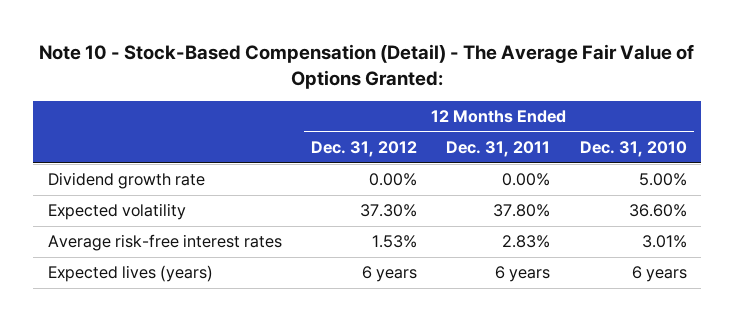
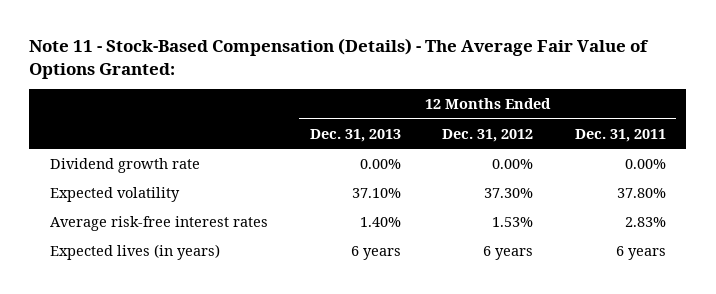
[39,43,695,89] Note 10 - Stock-Based Compensation (Detail) - The Average Fair Value of Options Granted: -> [29,38,650,79] Note 11 - Stock-Based Compensation (Details) - The Average Fair Value of Options Granted:
[579,141,687,158] Dec. 31, 2010 -> none
none -> [309,128,401,142] Dec. 31, 2013
[47,265,213,283] Expected lives (years) -> [50,243,221,260] Expected lives (in years)

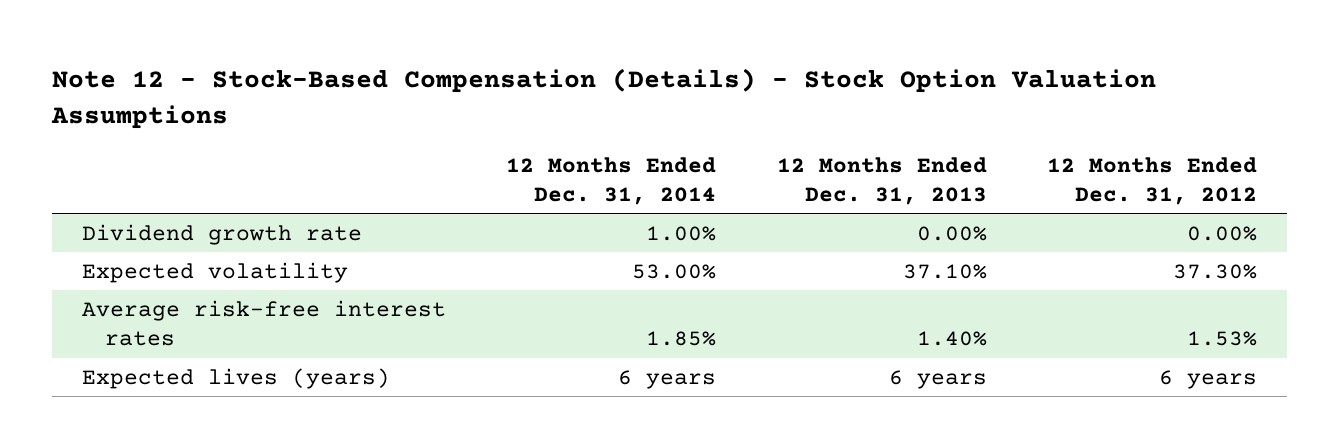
[29,38,650,79] Note 11 - Stock-Based Compensation (Details) - The Average Fair Value of Options Granted: -> [50,68,1156,129] Note 12 - Stock-Based Compensation (Details) - Stock Option Valuation Assumptions
[574,128,666,142] Dec. 31, 2011 -> none
none -> [506,156,717,206] 12 Months Ended Dec. 31, 2014
[50,243,221,260] Expected lives (in years) -> [81,367,390,389] Expected lives (years)

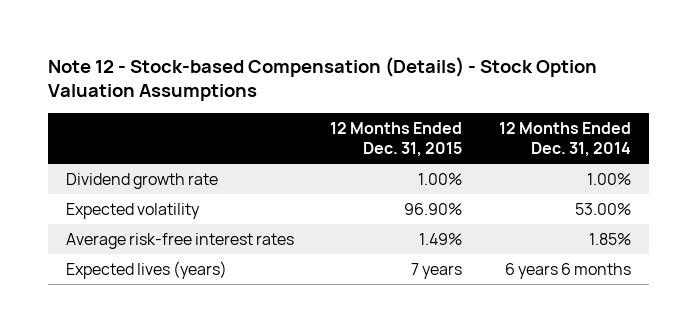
[50,68,1156,129] Note 12 - Stock-Based Compensation (Details) - Stock Option Valuation Assumptions -> [47,56,597,102] Note 12 - Stock-based Compensation (Details) - Stock Option Valuation Assumptions
[776,156,987,206] 12 Months Ended Dec. 31, 2013 -> none
[1047,156,1258,206] 12 Months Ended Dec. 31, 2012 -> none
none -> [330,122,463,157] 12 Months Ended Dec. 31, 2015
[618,369,717,389] 6 years -> [504,263,631,280] 6 years 6 months

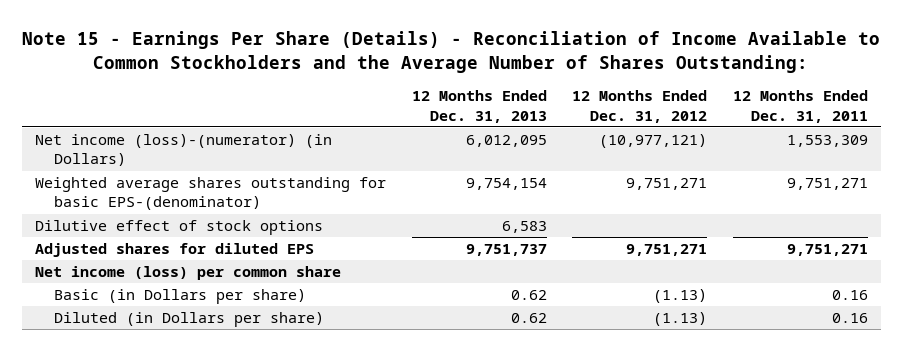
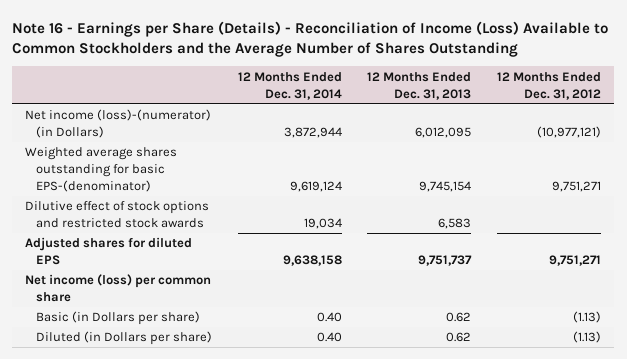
[22,31,881,73] Note 15 - Earnings Per Share (Details) - Reconciliation of Income Available to Common Stockholders and the Average Number of Shares Outstanding: -> [12,20,609,58] Note 16 - Earnings per Share (Details) - Reconciliation of Income (Loss) Available to Common Stockholders and the Average Number of Shares Outstanding
[733,90,869,123] 12 Months Ended Dec. 31, 2011 -> none
none -> [237,71,342,100] 12 Months Ended Dec. 31, 2014
[465,178,547,191] 9,754,154 -> [419,180,472,192] 9,745,154
[34,220,323,236] Dilutive effect of stock options -> [25,201,210,229] Dilutive effect of stock options and restricted stock awards

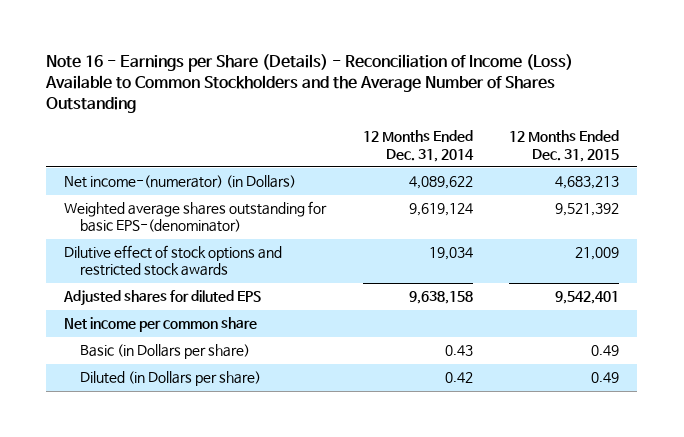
[367,71,472,100] 12 Months Ended Dec. 31, 2013 -> none
[497,71,602,100] 12 Months Ended Dec. 31, 2012 -> none
none -> [509,130,620,162] 12 Months Ended Dec. 31, 2015
[25,109,212,139] Net income (loss)-(numerator) (in Dollars) -> [64,175,297,189] Net income-(numerator) (in Dollars)
[283,127,342,139] 3,872,944 -> [408,176,473,190] 4,089,622
[25,274,212,303] Net income (loss) per common share -> [64,317,258,333] Net income per common share
[316,312,342,323] 0.40 -> [444,345,473,357] 0.43
[316,332,342,343] 0.40 -> [444,372,473,384] 0.42

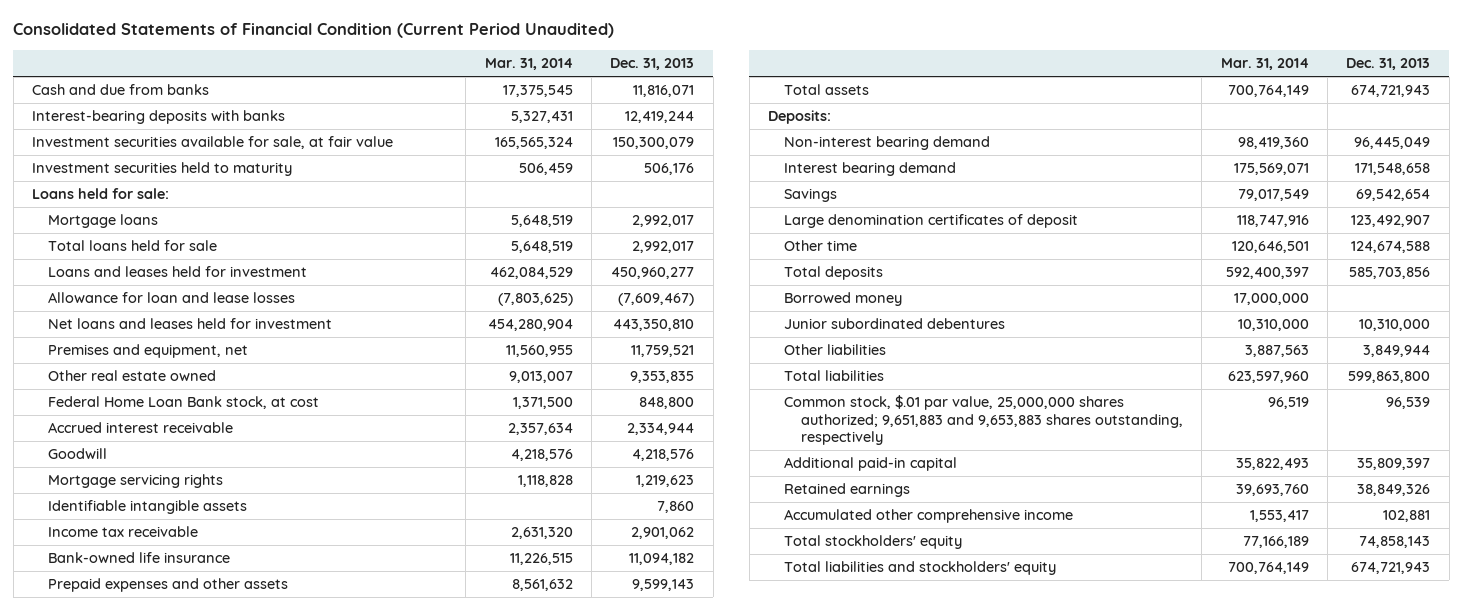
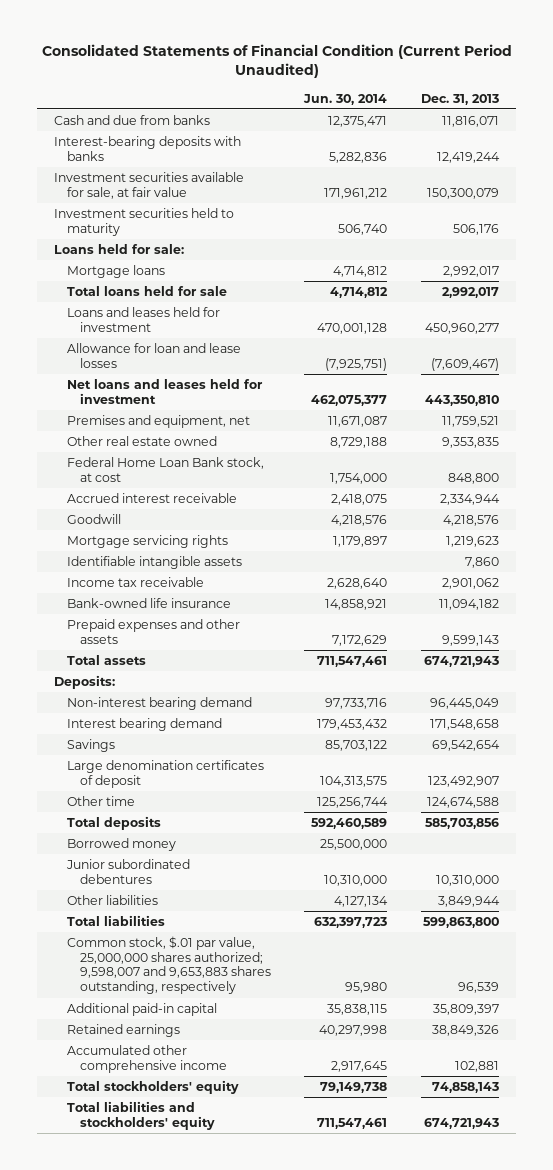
[484,58,573,71] Mar. 31, 2014 -> none
none -> [303,93,388,105] Jun. 30, 2014
[784,395,1183,445] Common stock, $.01 par value, 25,000,000 shares authorized; 9,651,883 and 9,653,883 shares outstanding, respectively -> [66,935,271,995] Common stock, $.01 par value, 25,000,000 shares authorized; 9,598,007 and 9,653,883 shares outstanding, respectively

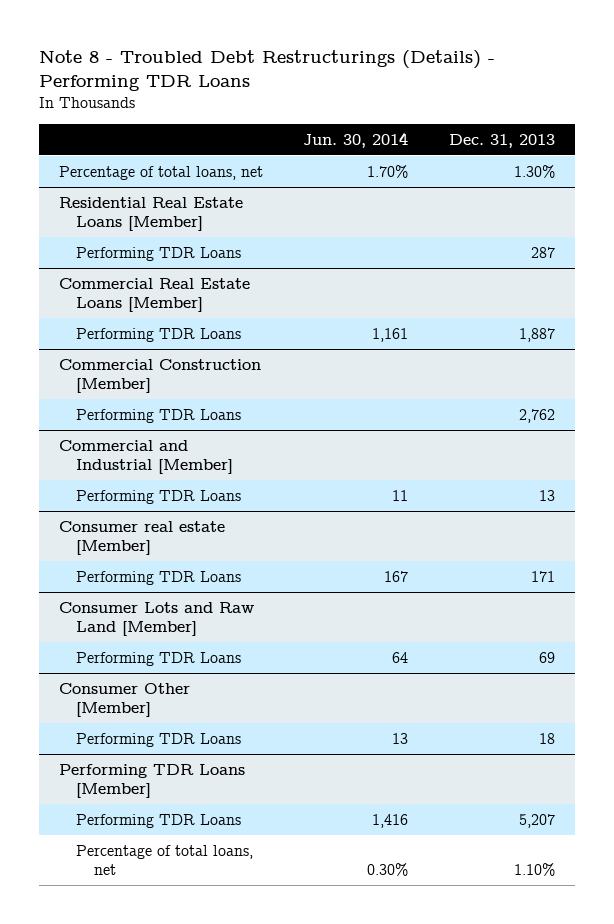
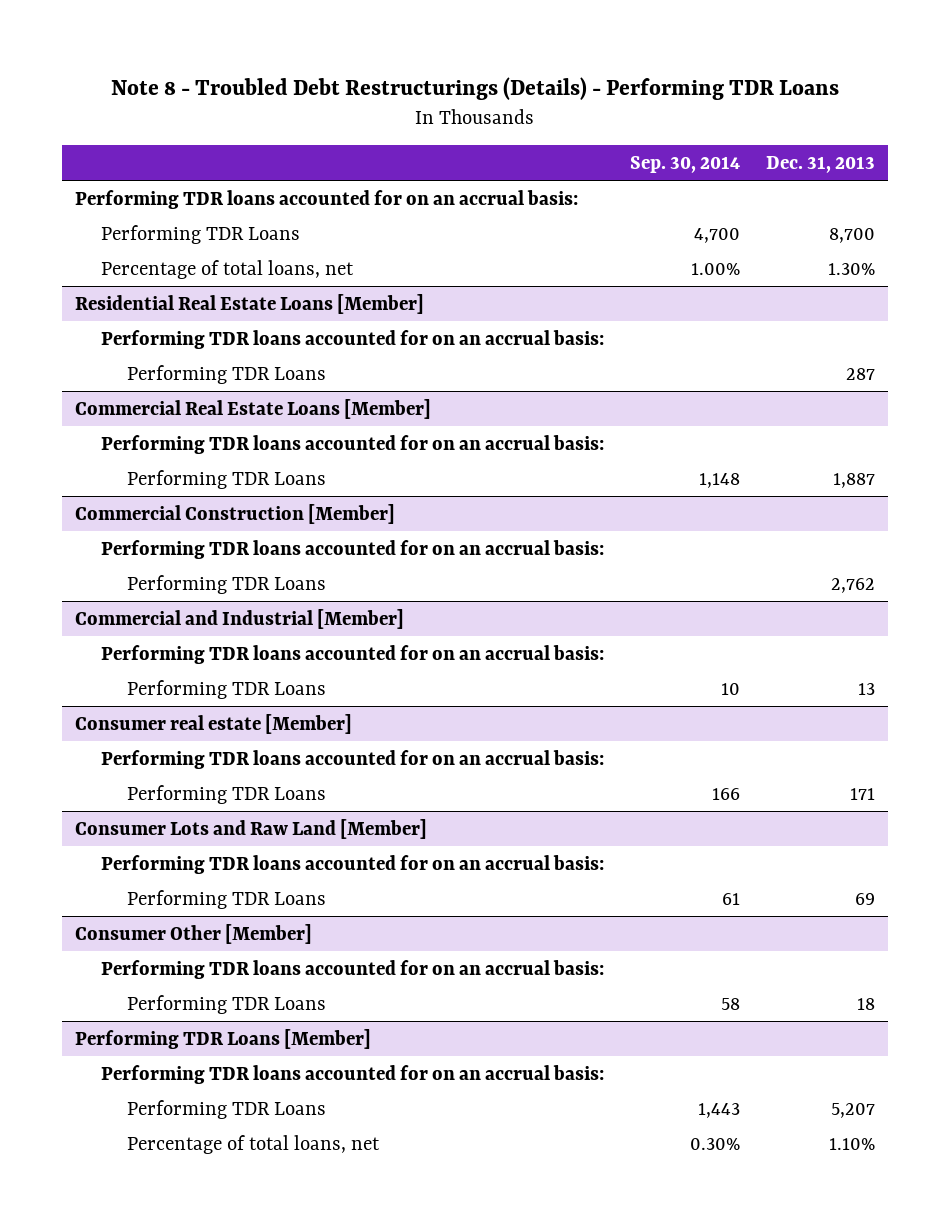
[303,131,409,148] Jun. 30, 2014 -> none
none -> [629,155,740,173] Sep. 30, 2014
none -> [75,189,579,209] Performing TDR loans accounted for on an accrual basis:
none -> [100,224,300,244] Performing TDR Loans
none -> [100,329,604,349] Performing TDR loans accounted for on an accrual basis:
none -> [100,434,604,454] Performing TDR loans accounted for on an accrual basis:
none -> [100,539,604,559] Performing TDR loans accounted for on an accrual basis:
none -> [100,644,604,664] Performing TDR loans accounted for on an accrual basis:
none -> [100,749,604,769] Performing TDR loans accounted for on an accrual basis:
none -> [100,854,604,874] Performing TDR loans accounted for on an accrual basis:
none -> [100,959,604,979] Performing TDR loans accounted for on an accrual basis:
none -> [100,1064,604,1084] Performing TDR loans accounted for on an accrual basis:

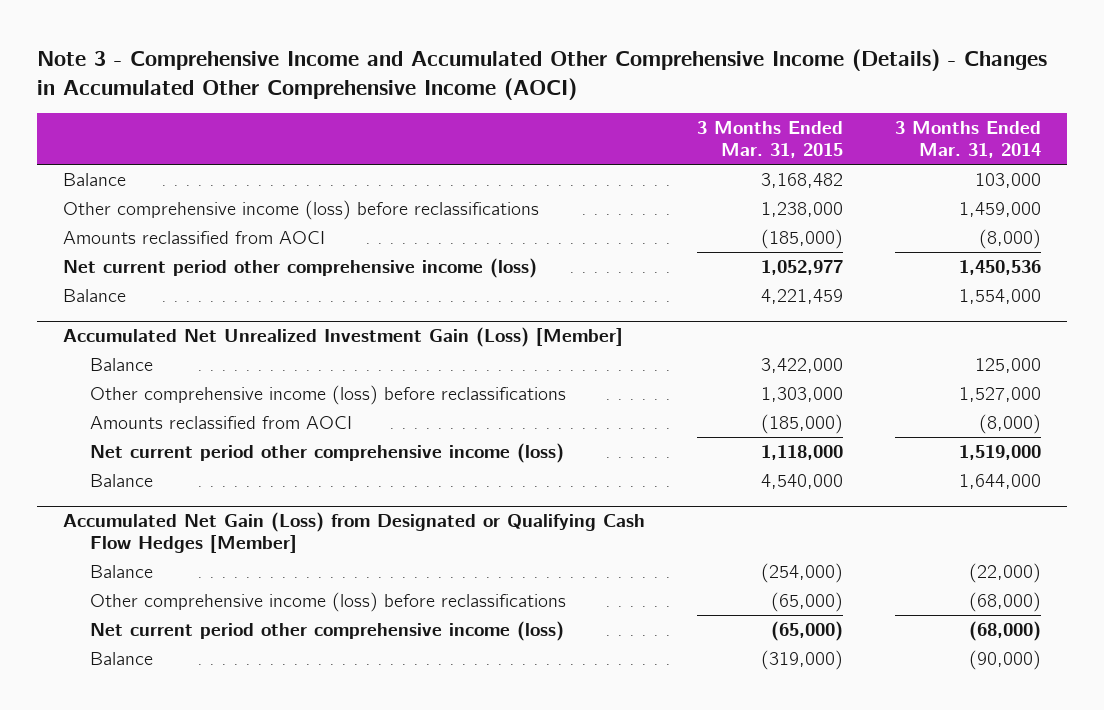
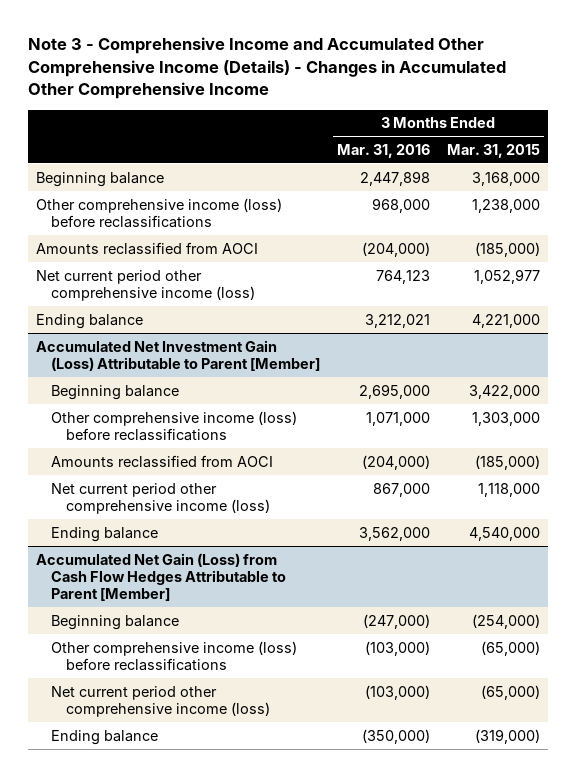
[37,48,1048,100] Note 3 - Comprehensive Income and Accumulated Other Comprehensive Income (Details) - Changes in Accumulated Other Comprehensive Income (AOCI) -> [27,37,506,100] Note 3 - Comprehensive Income and Accumulated Other Comprehensive Income (Details) - Changes in Accumulated Other Comprehensive Income
[895,121,1042,159] 3 Months Ended Mar. 31, 2014 -> none
none -> [337,143,431,158] Mar. 31, 2016
[63,172,127,186] Balance -> [36,171,165,187] Beginning balance
[761,172,844,188] 3,168,482 -> [471,171,540,186] 3,168,000
[63,288,127,302] Balance -> [36,313,144,329] Ending balance
[761,288,844,304] 4,221,459 -> [471,313,540,328] 4,221,000
[63,326,624,347] Accumulated Net Unrealized Investment Gain (Loss) [Member] -> [36,339,321,371] Accumulated Net Investment Gain (Loss) Attributable to Parent [Member]
[90,357,154,371] Balance -> [51,384,180,400] Beginning balance
[90,473,154,487] Balance -> [51,526,159,542] Ending balance
[63,511,646,554] Accumulated Net Gain (Loss) from Designated or Qualifying Cash Flow Hedges [Member] -> [36,552,287,601] Accumulated Net Gain (Loss) from Cash Flow Hedges Attributable to Parent [Member]
[90,564,154,578] Balance -> [51,614,180,630] Beginning balance
[90,651,154,665] Balance -> [51,729,159,745] Ending balance

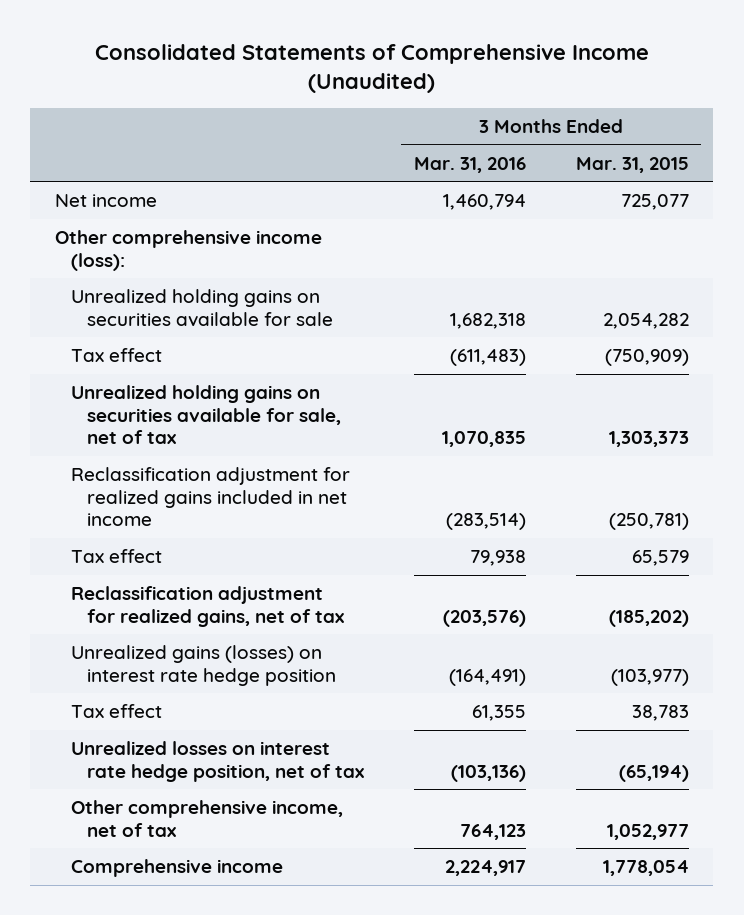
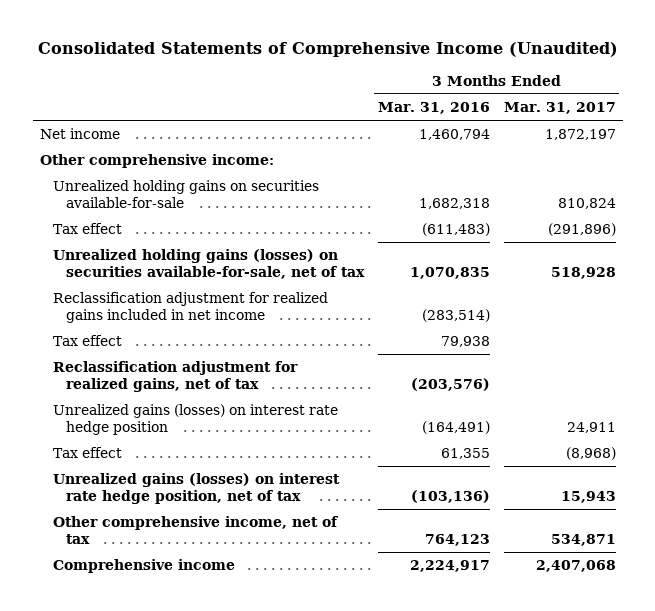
[575,156,689,173] Mar. 31, 2015 -> none
none -> [503,102,616,115] Mar. 31, 2017
[55,230,323,271] Other comprehensive income (loss): -> [39,154,274,169] Other comprehensive income:
[71,289,334,327] Unrealized holding gains on securities available for sale -> [52,180,319,208] Unrealized holding gains on securities available-for-sale
[71,385,342,445] Unrealized holding gains on securities available for sale, net of tax -> [52,249,366,279] Unrealized holding gains (losses) on securities available-for-sale, net of tax
[71,741,365,782] Unrealized losses on interest rate hedge position, net of tax -> [52,473,340,504] Unrealized gains (losses) on interest rate hedge position, net of tax

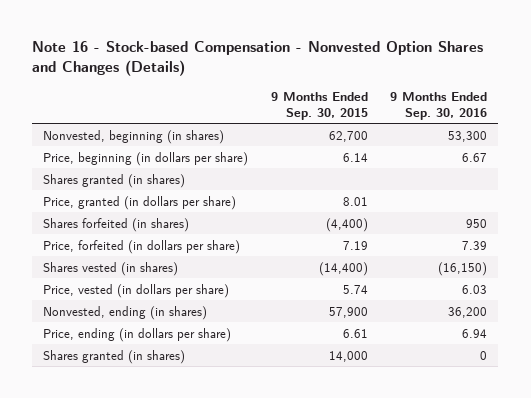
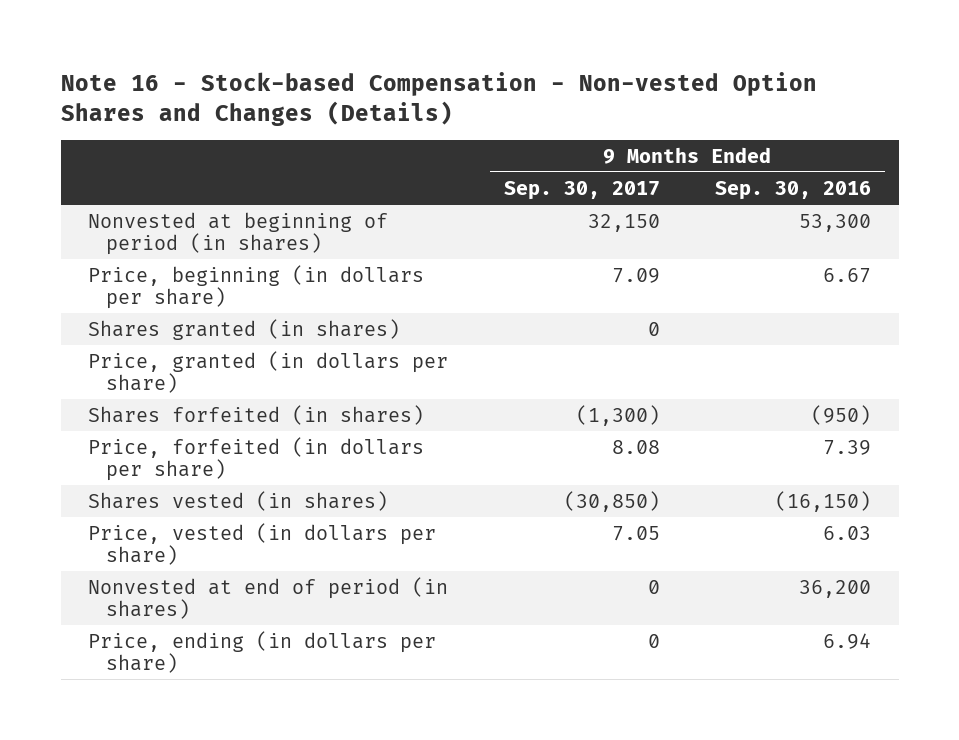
[32,41,484,77] Note 16 - Stock-based Compensation - Nonvested Option Shares and Changes (Details) -> [60,71,817,126] Note 16 - Stock-based Compensation - Non-vested Option Shares and Changes (Details)
[270,91,368,120] 9 Months Ended Sep. 30, 2015 -> none
none -> [503,180,660,200] Sep. 30, 2017
[43,129,225,144] Nonvested, beginning (in shares) -> [88,211,389,256] Nonvested at beginning of period (in shares)
[466,218,488,228] 950 -> [811,404,872,425] (950)
[43,305,208,320] Nonvested, ending (in shares) -> [88,576,449,620] Nonvested at end of period (in shares)
[43,349,186,364] Shares granted (in shares) -> none

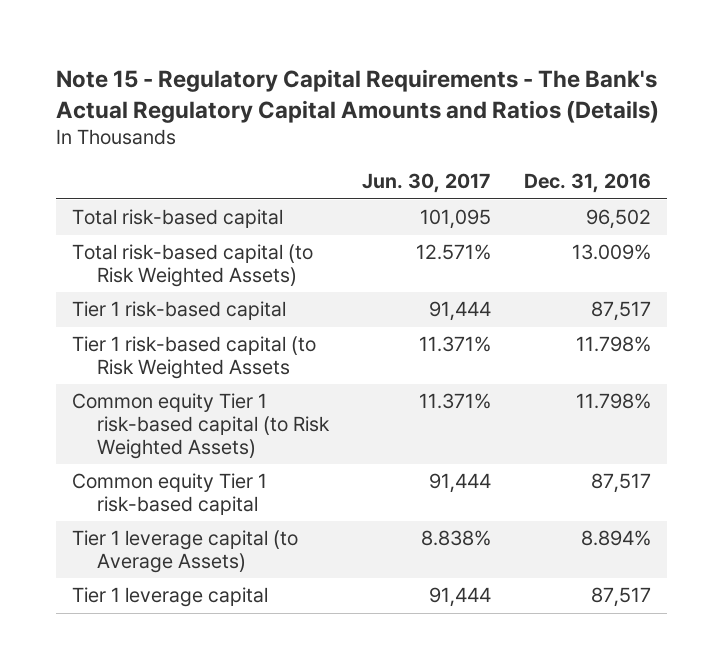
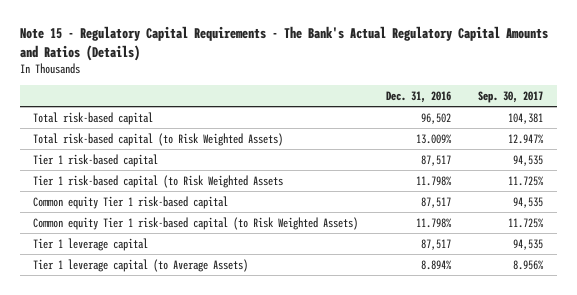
[361,173,491,194] Jun. 30, 2017 -> none
none -> [478,91,544,104] Sep. 30, 2017
[72,393,331,459] Common equity Tier 1 risk-based capital (to Risk Weighted Assets) -> [33,216,359,230] Common equity Tier 1 risk-based capital (to Risk Weighted Assets)
[72,530,299,574] Tier 1 leverage capital (to Average Assets) -> [33,258,249,272] Tier 1 leverage capital (to Average Assets)

